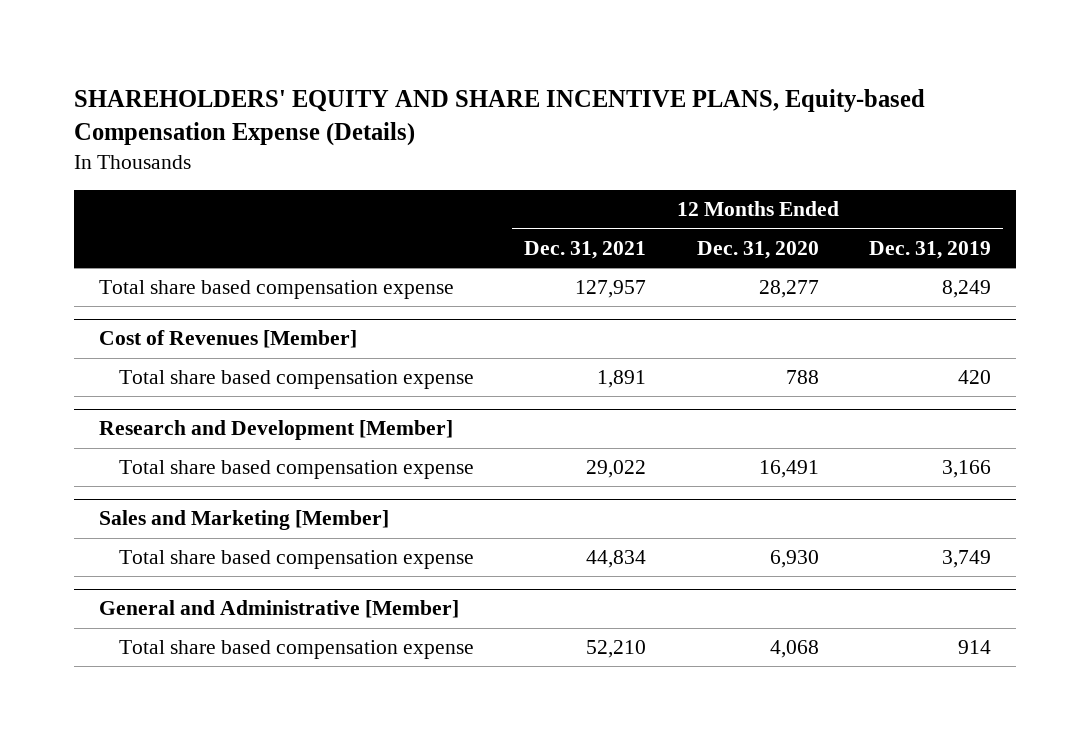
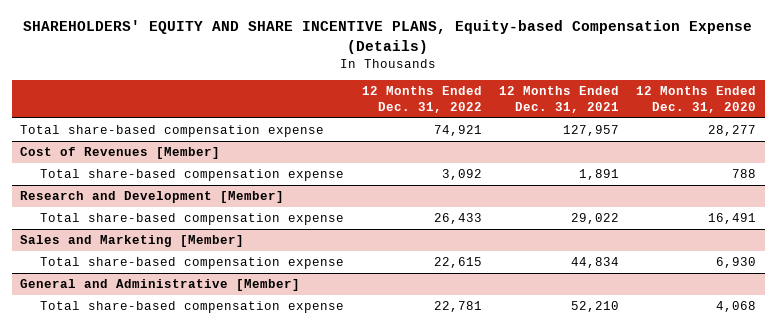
[868,240,991,259] Dec. 31, 2019 -> none
none -> [361,86,482,113] 12 Months Ended Dec. 31, 2022
[99,280,455,300] Total share based compensation expense -> [20,125,325,138] Total share-based compensation expense
[119,370,475,390] Total share based compensation expense -> [40,169,345,182] Total share-based compensation expense
[119,460,475,480] Total share based compensation expense -> [40,213,345,226] Total share-based compensation expense
[119,550,475,570] Total share based compensation expense -> [40,257,345,270] Total share-based compensation expense
[119,640,475,660] Total share based compensation expense -> [40,301,345,314] Total share-based compensation expense

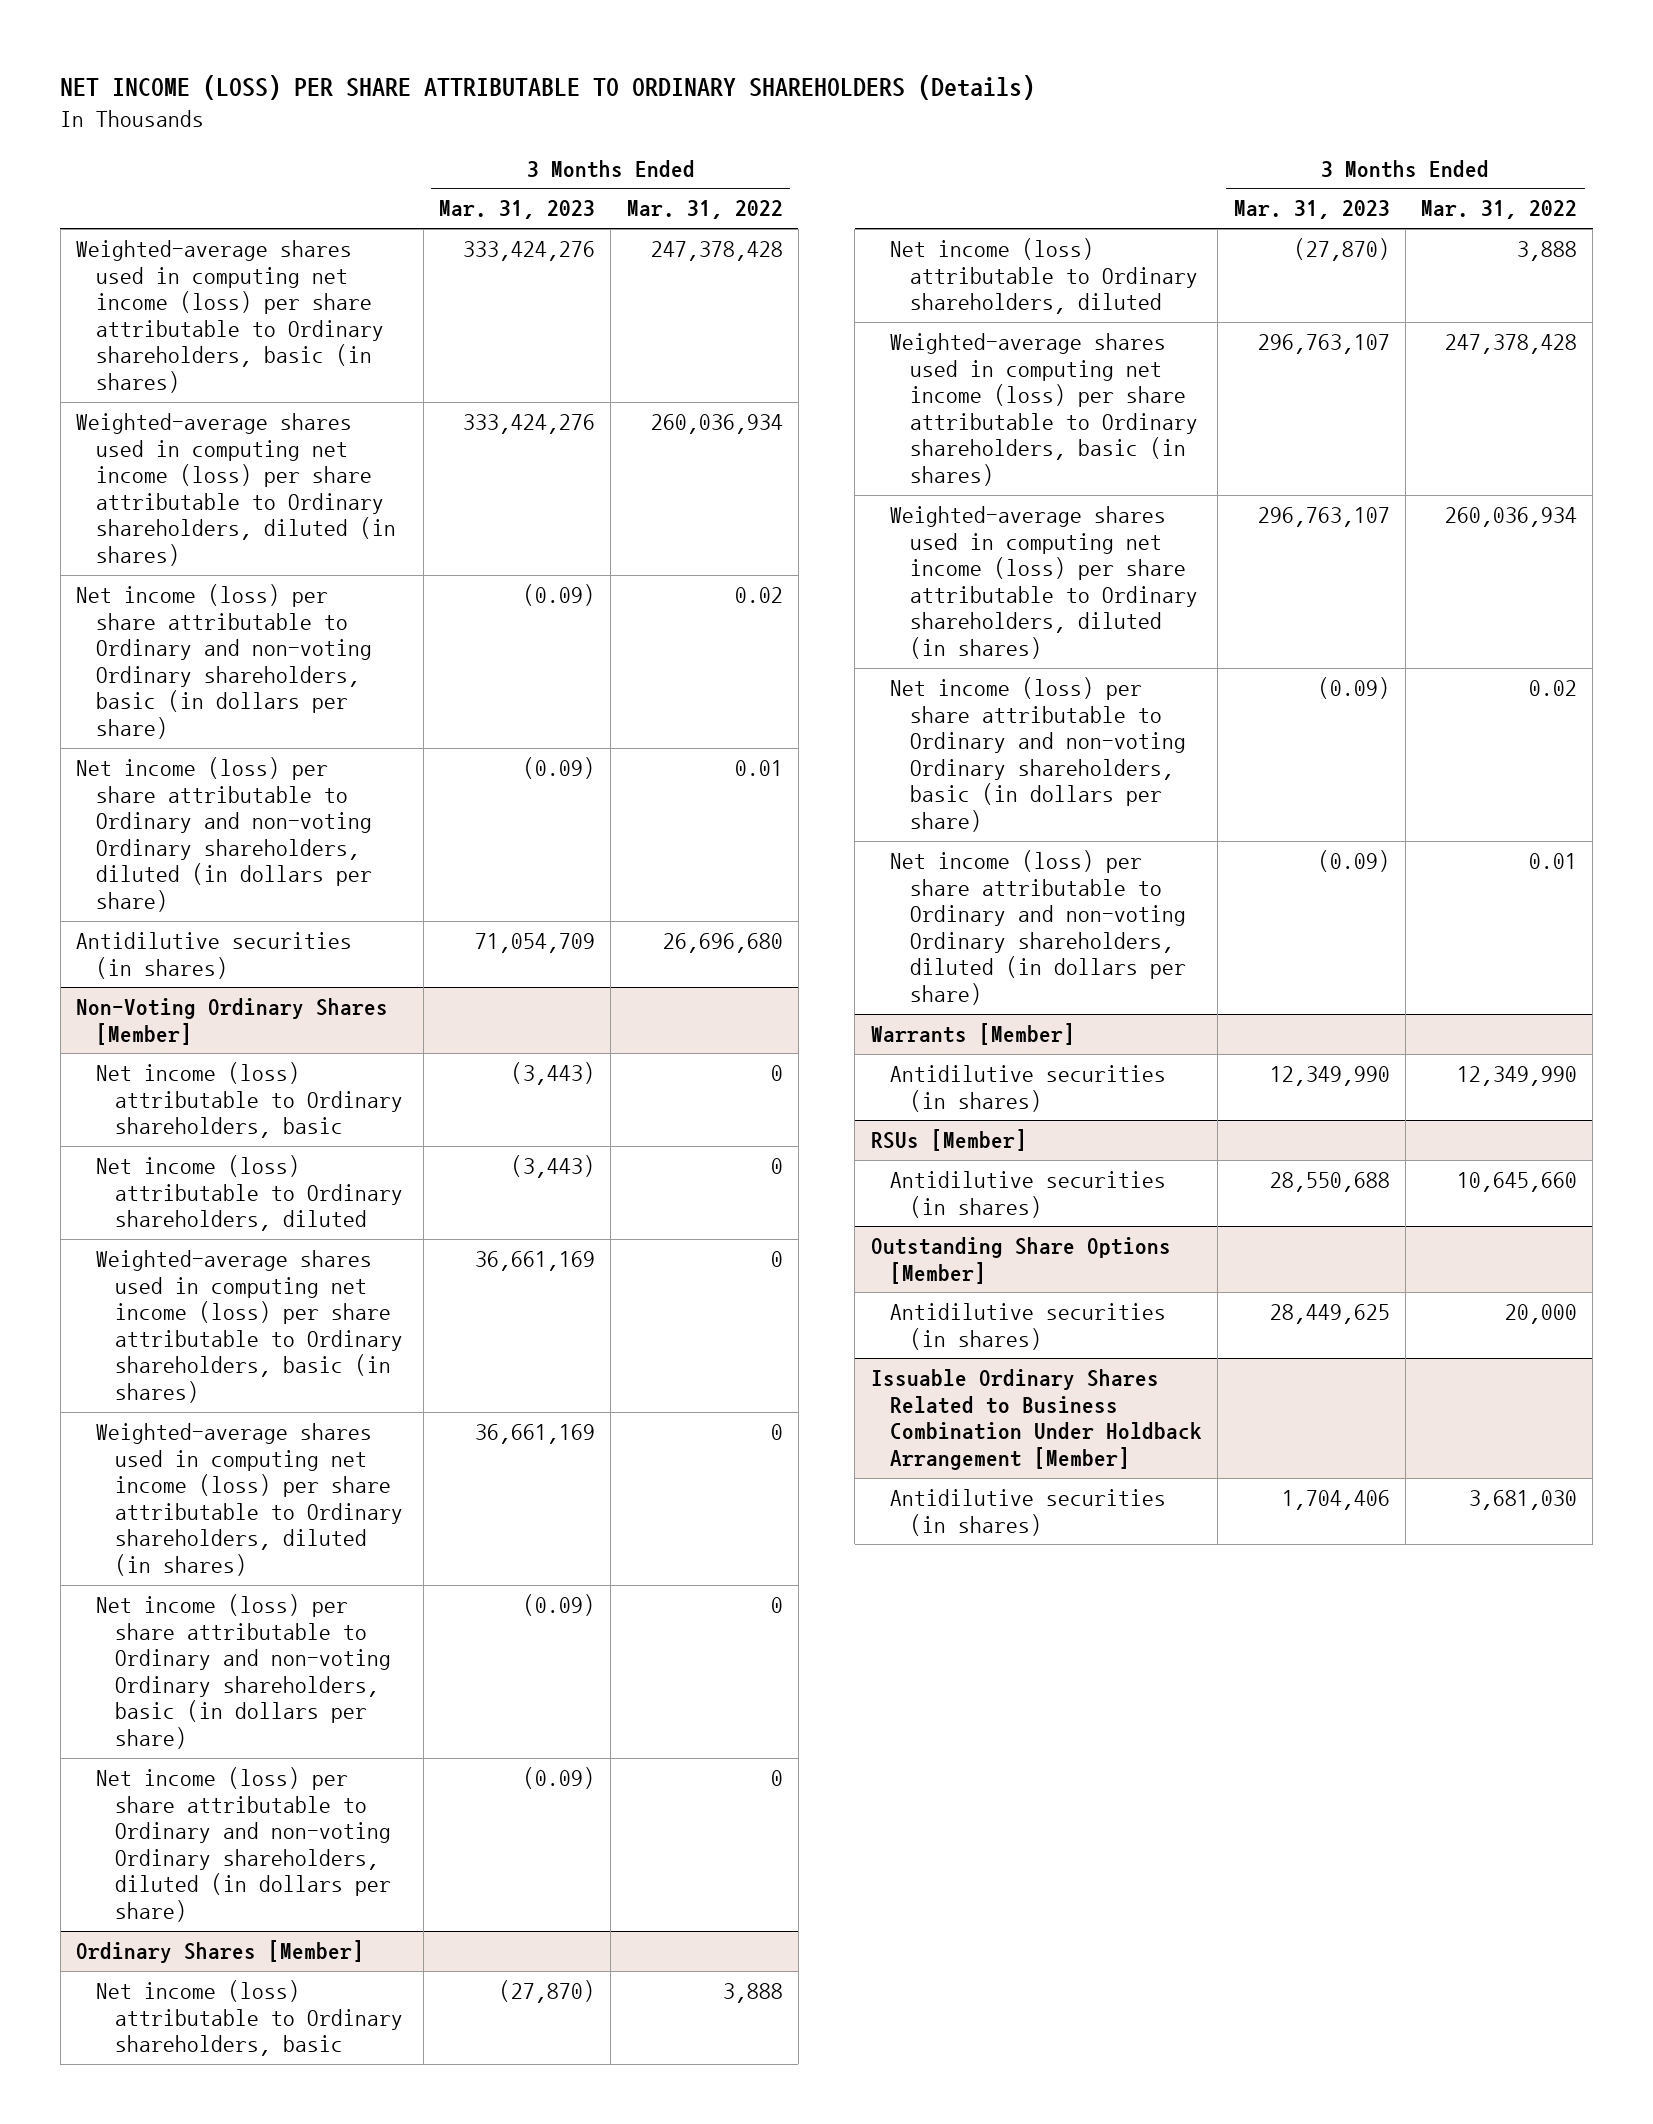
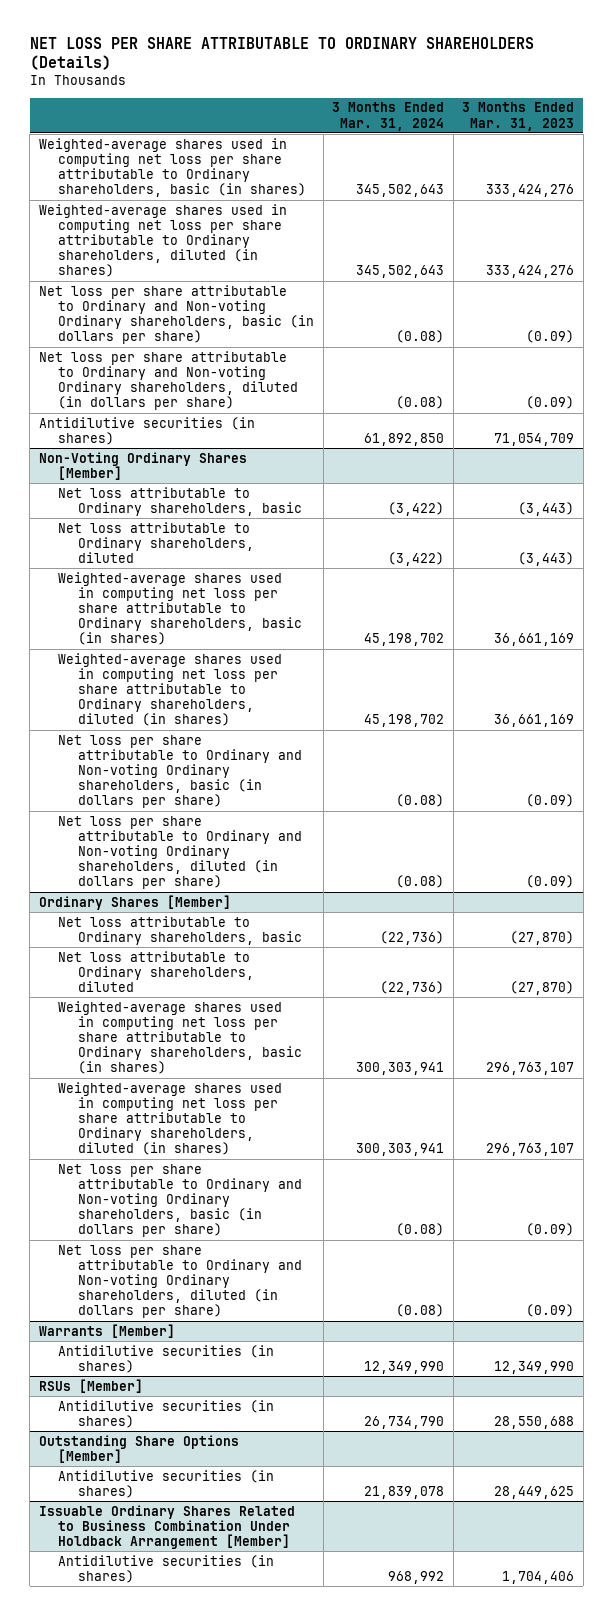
[60,75,1036,101] NET INCOME (LOSS) PER SHARE ATTRIBUTABLE TO ORDINARY SHAREHOLDERS (Details) -> [29,37,534,71] NET LOSS PER SHARE ATTRIBUTABLE TO ORDINARY SHAREHOLDERS (Details)
[626,200,783,220] Mar. 31, 2022 -> none
none -> [332,102,445,131] 3 Months Ended Mar. 31, 2024
[76,240,384,394] Weighted-average shares used in computing net income (loss) per share attributable to Ordinary shareholders, basic (in shares) -> [38,137,307,198] Weighted-average shares used in computing net loss per share attributable to Ordinary shareholders, basic (in shares)
[76,413,396,567] Weighted-average shares used in computing net income (loss) per share attributable to Ordinary shareholders, diluted (in shares) -> [38,203,287,278] Weighted-average shares used in computing net loss per share attributable to Ordinary shareholders, diluted (in shares)
[76,584,372,740] Net income (loss) per share attributable to Ordinary and non-voting Ordinary shareholders, basic (in dollars per share) -> [38,284,315,345] Net loss per share attributable to Ordinary and Non-voting Ordinary shareholders, basic (in dollars per share)
[76,757,372,913] Net income (loss) per share attributable to Ordinary and non-voting Ordinary shareholders, diluted (in dollars per share) -> [38,350,299,411] Net loss per share attributable to Ordinary and Non-voting Ordinary shareholders, diluted (in dollars per share)
[95,1062,404,1139] Net income (loss) attributable to Ordinary shareholders, basic -> [58,486,302,516] Net loss attributable to Ordinary shareholders, basic
[95,1155,404,1232] Net income (loss) attributable to Ordinary shareholders, diluted -> [58,521,254,563] Net loss attributable to Ordinary shareholders, diluted
[95,1250,404,1404] Weighted-average shares used in computing net income (loss) per share attributable to Ordinary shareholders, basic (in shares) -> [58,571,302,646] Weighted-average shares used in computing net loss per share attributable to Ordinary shareholders, basic (in shares)
[95,1423,404,1577] Weighted-average shares used in computing net income (loss) per share attributable to Ordinary shareholders, diluted (in shares) -> [58,652,283,727] Weighted-average shares used in computing net loss per share attributable to Ordinary shareholders, diluted (in shares)
[95,1594,392,1750] Net income (loss) per share attributable to Ordinary and non-voting Ordinary shareholders, basic (in dollars per share) -> [58,734,302,809] Net loss per share attributable to Ordinary and Non-voting Ordinary shareholders, basic (in dollars per share)
[95,1767,392,1923] Net income (loss) per share attributable to Ordinary and non-voting Ordinary shareholders, diluted (in dollars per share) -> [58,815,302,890] Net loss per share attributable to Ordinary and Non-voting Ordinary shareholders, diluted (in dollars per share)
[95,1980,404,2057] Net income (loss) attributable to Ordinary shareholders, basic -> [58,915,302,945] Net loss attributable to Ordinary shareholders, basic
[890,238,1198,315] Net income (loss) attributable to Ordinary shareholders, diluted -> [58,950,254,992] Net loss attributable to Ordinary shareholders, diluted
[890,333,1198,487] Weighted-average shares used in computing net income (loss) per share attributable to Ordinary shareholders, basic (in shares) -> [58,1000,302,1075] Weighted-average shares used in computing net loss per share attributable to Ordinary shareholders, basic (in shares)
[890,506,1198,660] Weighted-average shares used in computing net income (loss) per share attributable to Ordinary shareholders, diluted (in shares) -> [58,1081,283,1156] Weighted-average shares used in computing net loss per share attributable to Ordinary shareholders, diluted (in shares)
[890,677,1186,833] Net income (loss) per share attributable to Ordinary and non-voting Ordinary shareholders, basic (in dollars per share) -> [58,1163,302,1238] Net loss per share attributable to Ordinary and Non-voting Ordinary shareholders, basic (in dollars per share)
[890,850,1186,1006] Net income (loss) per share attributable to Ordinary and non-voting Ordinary shareholders, diluted (in dollars per share) -> [58,1244,302,1319] Net loss per share attributable to Ordinary and Non-voting Ordinary shareholders, diluted (in dollars per share)

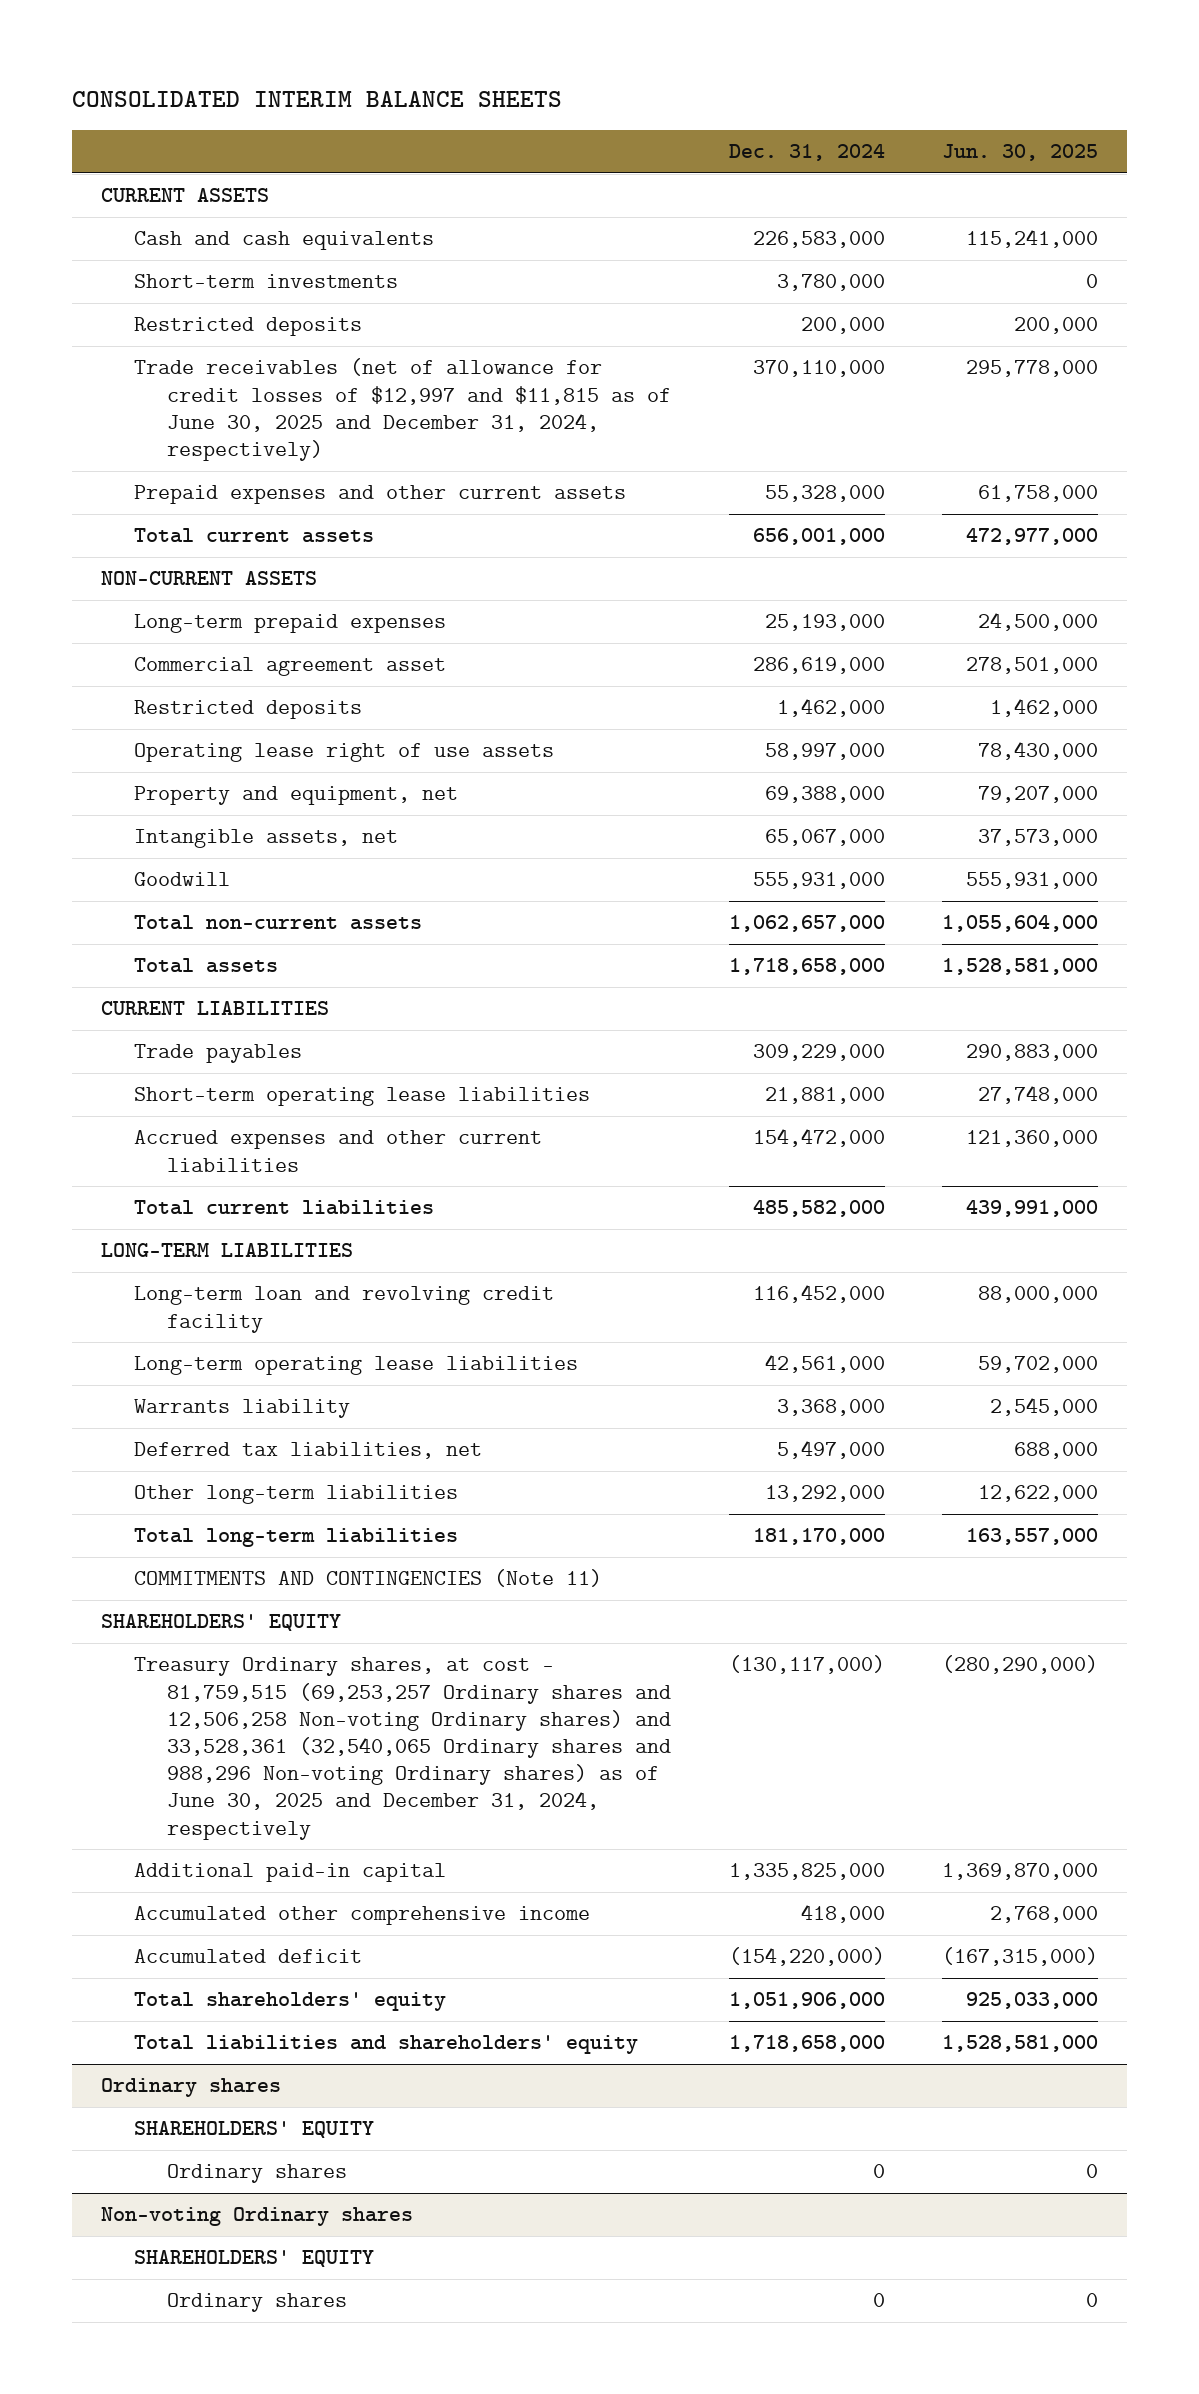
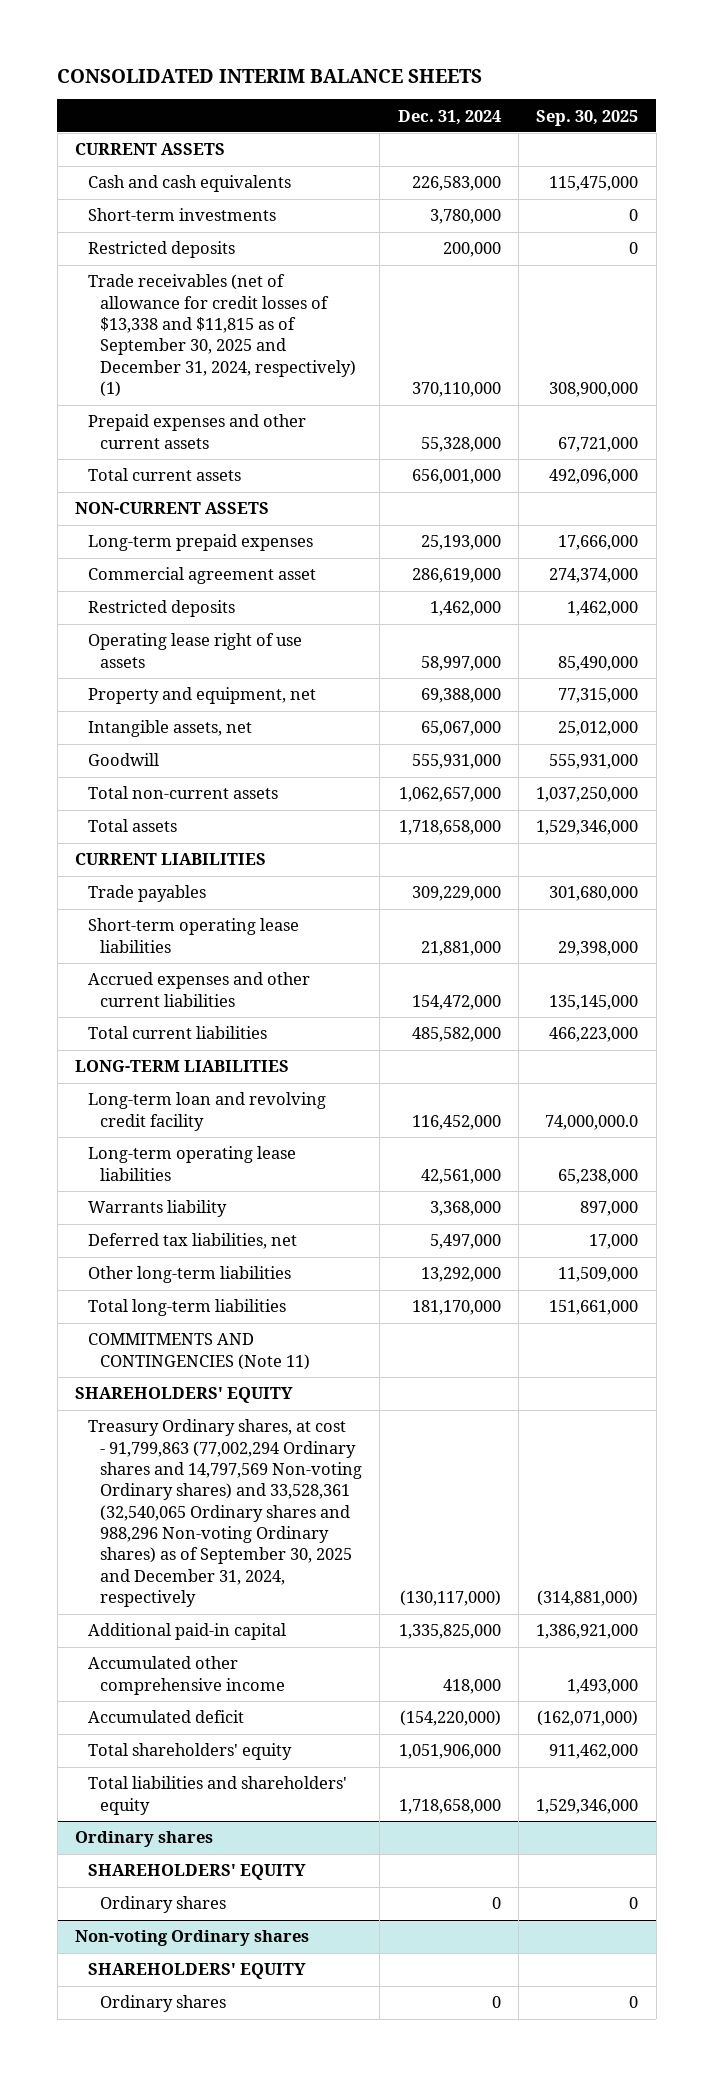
[942,144,1099,162] Jun. 30, 2025 -> none
none -> [536,109,639,126] Sep. 30, 2025
[134,358,672,462] Trade receivables (net of allowance for credit losses of $12,997 and $11,815 as of June 30, 2025 and December 31, 2024, respectively) -> [87,274,357,398] Trade receivables (net of allowance for credit losses of $13,338 and $11,815 as of September 30, 2025 and December 31, 2024, respectively) (1)
[134,1657,672,1840] Treasury Ordinary shares, at cost - 81,759,515 (69,253,257 Ordinary shares and 12,506,258 Non-voting Ordinary shares) and 33,528,361 (32,540,065 Ordinary shares and 988,296 Non-voting Ordinary shares) as of June 30, 2025 and December 31, 2024, respectively -> [87,1419,363,1608] Treasury Ordinary shares, at cost - 91,799,863 (77,002,294 Ordinary shares and 14,797,569 Non-voting Ordinary shares) and 33,528,361 (32,540,065 Ordinary shares and 988,296 Non-voting Ordinary shares) as of September 30, 2025 and December 31, 2024, respectively

